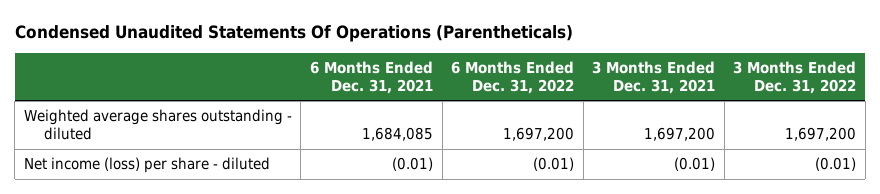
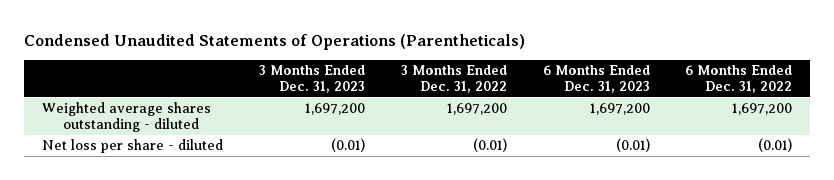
[14,24,573,42] Condensed Unaudited Statements Of Operations (Parentheticals) -> [23,33,525,50] Condensed Unaudited Statements of Operations (Parentheticals)
[310,60,434,94] 6 Months Ended Dec. 31, 2021 -> none
[592,60,716,94] 3 Months Ended Dec. 31, 2021 -> none
none -> [258,64,365,93] 3 Months Ended Dec. 31, 2023
none -> [542,64,650,93] 6 Months Ended Dec. 31, 2023
[23,157,270,174] Net income (loss) per share - diluted -> [41,139,223,154] Net loss per share - diluted

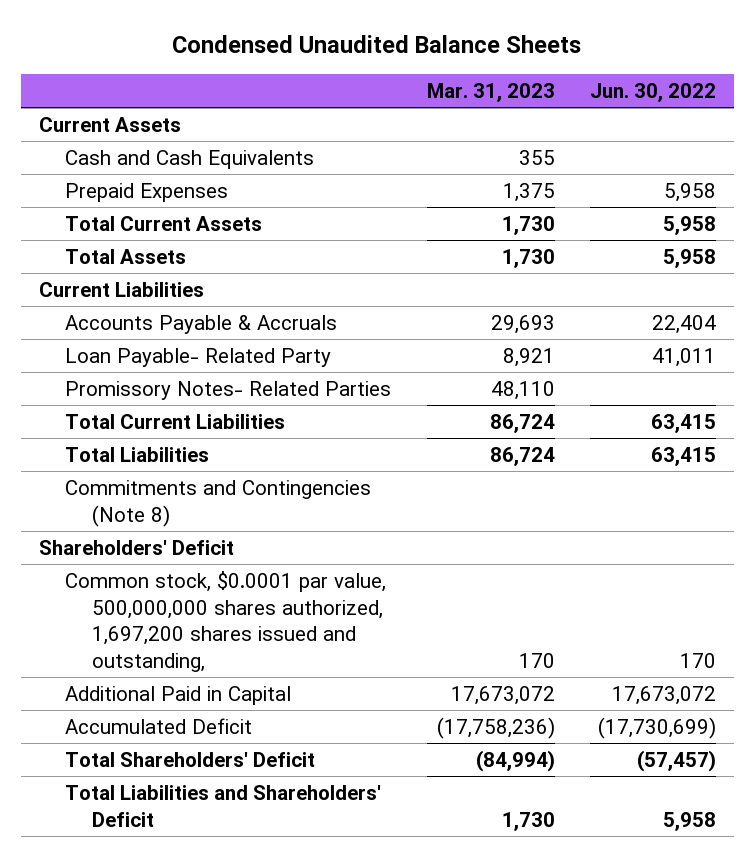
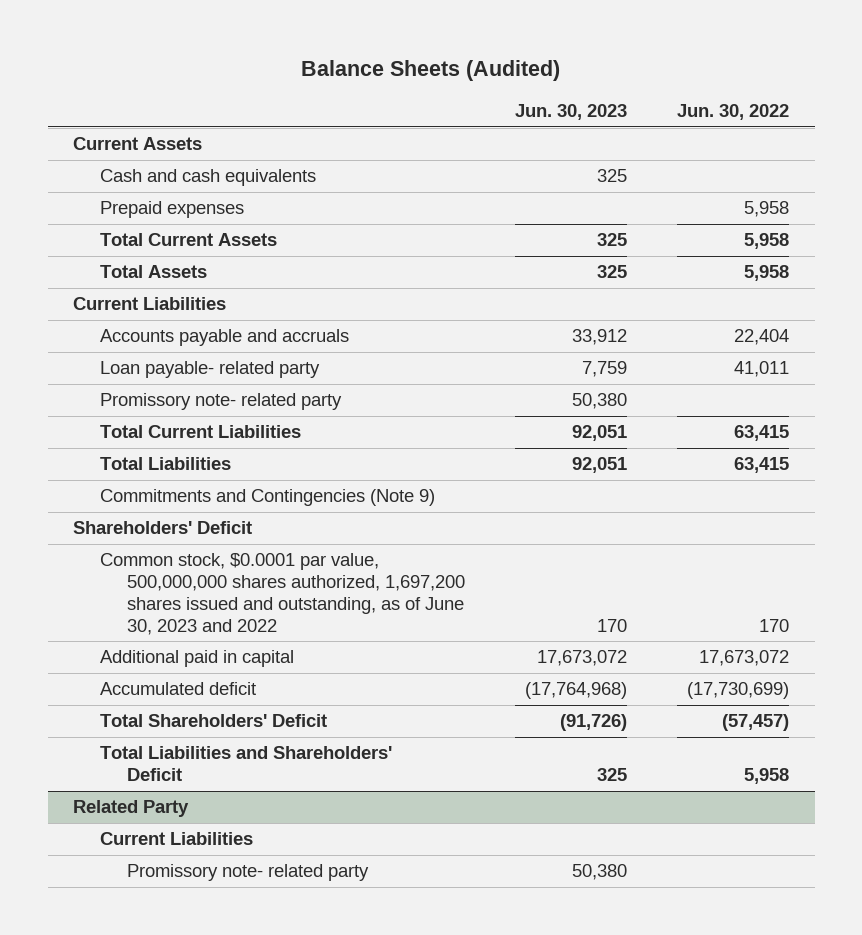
[172,35,582,54] Condensed Unaudited Balance Sheets -> [301,60,561,82] Balance Sheets (Audited)
[426,82,555,102] Mar. 31, 2023 -> none
none -> [515,104,628,121] Jun. 30, 2023
[65,150,315,170] Cash and Cash Equivalents -> [99,169,316,187] Cash and cash equivalents
[65,183,229,203] Prepaid Expenses -> [99,201,244,219] Prepaid expenses
[65,315,338,335] Accounts Payable & Accruals -> [99,329,349,347] Accounts payable and accruals
[65,348,332,368] Loan Payable- Related Party -> [99,361,320,379] Loan payable- related party
[65,381,392,401] Promissory Notes- Related Parties -> [99,393,342,411] Promissory note- related party
[65,480,372,527] Commitments and Contingencies (Note 8) -> [99,489,435,507] Commitments and Contingencies (Note 9)
[65,571,387,672] Common stock, $0.0001 par value, 500,000,000 shares authorized, 1,697,200 shares issued and outstanding, -> [99,553,465,635] Common stock, $0.0001 par value, 500,000,000 shares authorized, 1,697,200 shares issued and outstanding, as of June 30, 2023 and 2022
[65,686,292,706] Additional Paid in Capital -> [99,650,294,668] Additional paid in capital
[65,718,253,735] Accumulated Deficit -> [99,682,256,696] Accumulated deficit
none -> [72,800,189,818] Related Party
none -> [99,832,253,846] Current Liabilities
none -> [126,864,369,882] Promissory note- related party

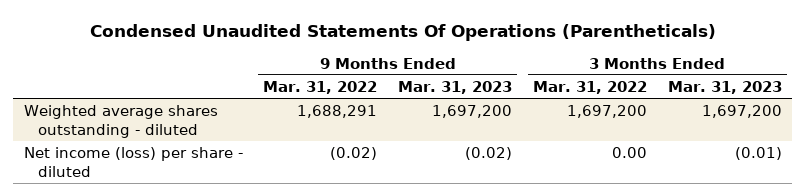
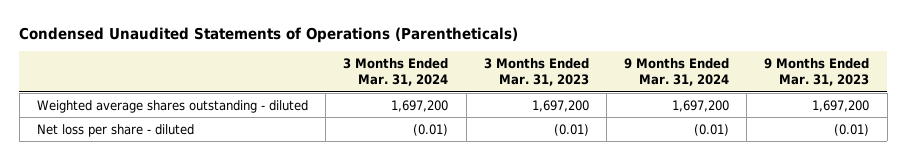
[89,23,716,41] Condensed Unaudited Statements Of Operations (Parentheticals) -> [19,26,519,43] Condensed Unaudited Statements of Operations (Parentheticals)
[263,80,378,94] Mar. 31, 2022 -> none
[532,80,647,94] Mar. 31, 2022 -> none
none -> [343,57,449,87] 3 Months Ended Mar. 31, 2024
none -> [624,57,730,87] 9 Months Ended Mar. 31, 2024
[23,147,243,177] Net income (loss) per share - diluted -> [37,123,195,137] Net loss per share - diluted
[465,147,513,161] (0.02) -> [834,123,870,136] (0.01)

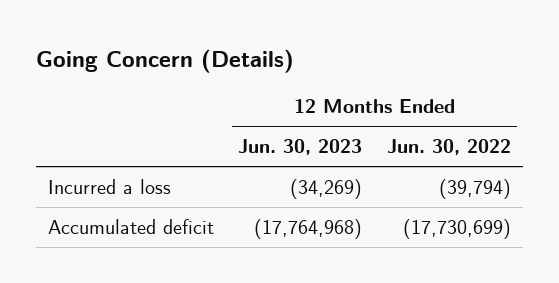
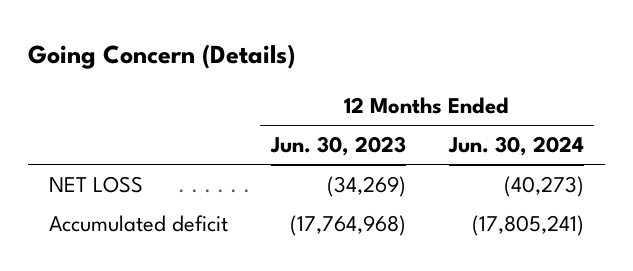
[386,139,511,156] Jun. 30, 2022 -> none
none -> [447,136,584,157] Jun. 30, 2024
[48,178,172,194] Incurred a loss -> [49,176,144,194] NET LOSS

